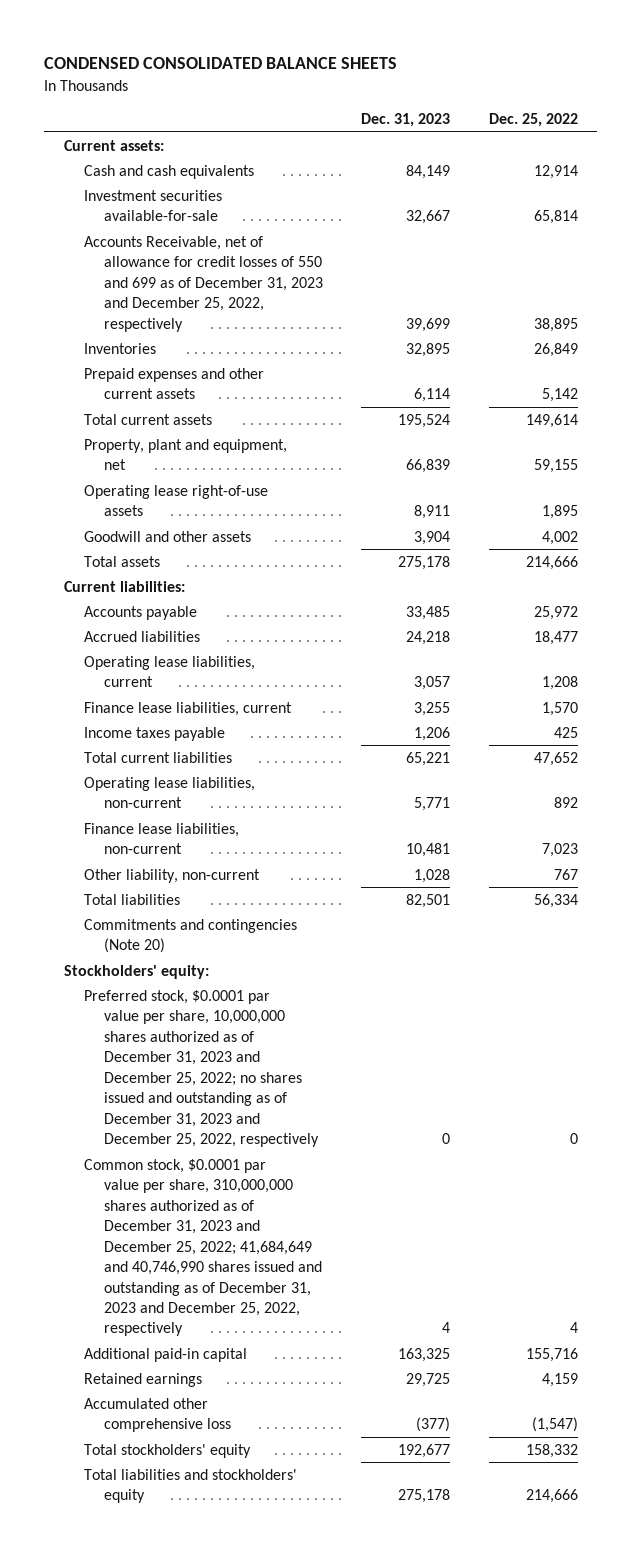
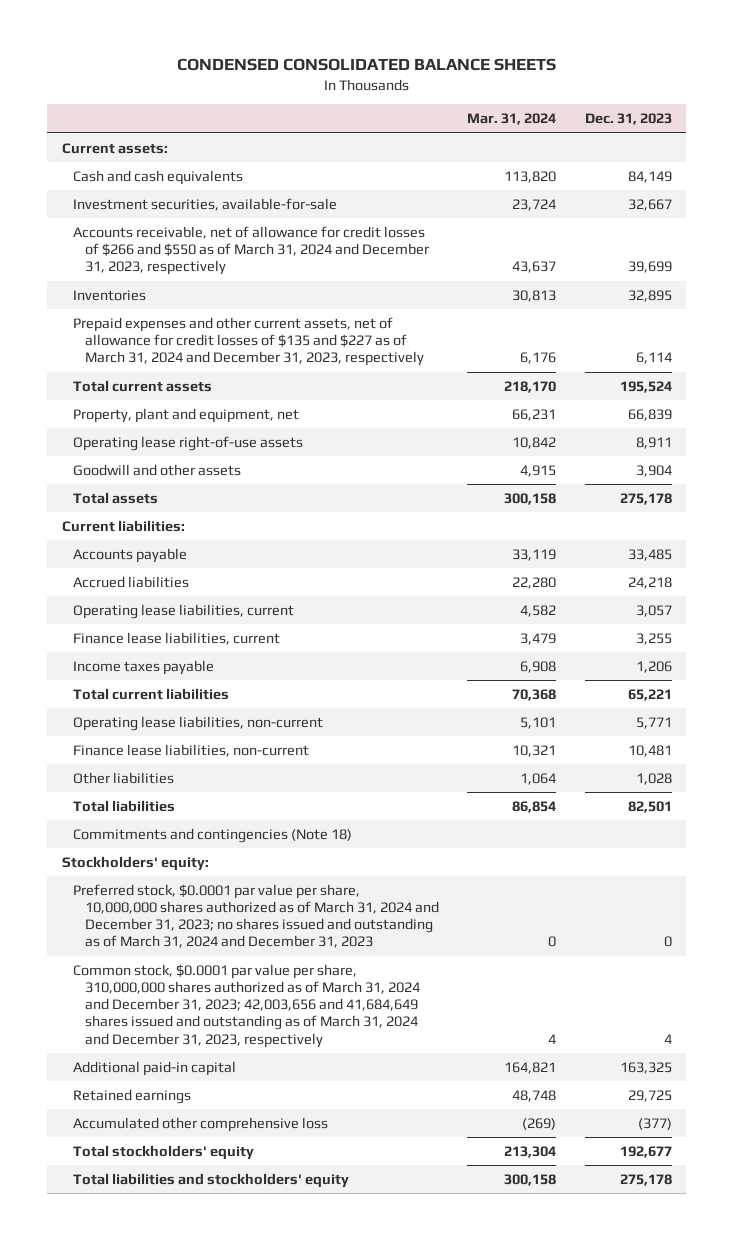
[489,113,579,128] Dec. 25, 2022 -> none
none -> [467,113,557,126] Mar. 31, 2024
[83,189,222,222] Investment securities available-for-sale -> [73,197,338,211] Investment securities, available-for-sale
[83,235,323,332] Accounts Receivable, net of allowance for credit losses of 550 and 699 as of December 31, 2023 and December 25, 2022, respectively -> [73,225,429,276] Accounts receivable, net of allowance for credit losses of $266 and $550 as of March 31, 2024 and December 31, 2023, respectively
[83,367,264,400] Prepaid expenses and other current assets -> [73,316,424,367] Prepaid expenses and other current assets, net of allowance for credit losses of $135 and $227 as of March 31, 2024 and December 31, 2023, respectively
[83,868,260,883] Other liability, non-current -> [73,771,175,784] Other liabilities
[83,918,297,954] Commitments and contingencies (Note 20) -> [73,827,353,843] Commitments and contingencies (Note 18)
[83,989,319,1148] Preferred stock, $0.0001 par value per share, 10,000,000 shares authorized as of December 31, 2023 and December 25, 2022; no shares issued and outstanding as of December 31, 2023 and December 25, 2022, respectively -> [73,883,439,949] Preferred stock, $0.0001 par value per share, 10,000,000 shares authorized as of March 31, 2024 and December 31, 2023; no shares issued and outstanding as of March 31, 2024 and December 31, 2023
[83,1158,322,1337] Common stock, $0.0001 par value per share, 310,000,000 shares authorized as of December 31, 2023 and December 25, 2022; 41,684,649 and 40,746,990 shares issued and outstanding as of December 31, 2023 and December 25, 2022, respectively -> [73,963,420,1048] Common stock, $0.0001 par value per share, 310,000,000 shares authorized as of March 31, 2024 and December 31, 2023; 42,003,656 and 41,684,649 shares issued and outstanding as of March 31, 2024 and December 31, 2023, respectively

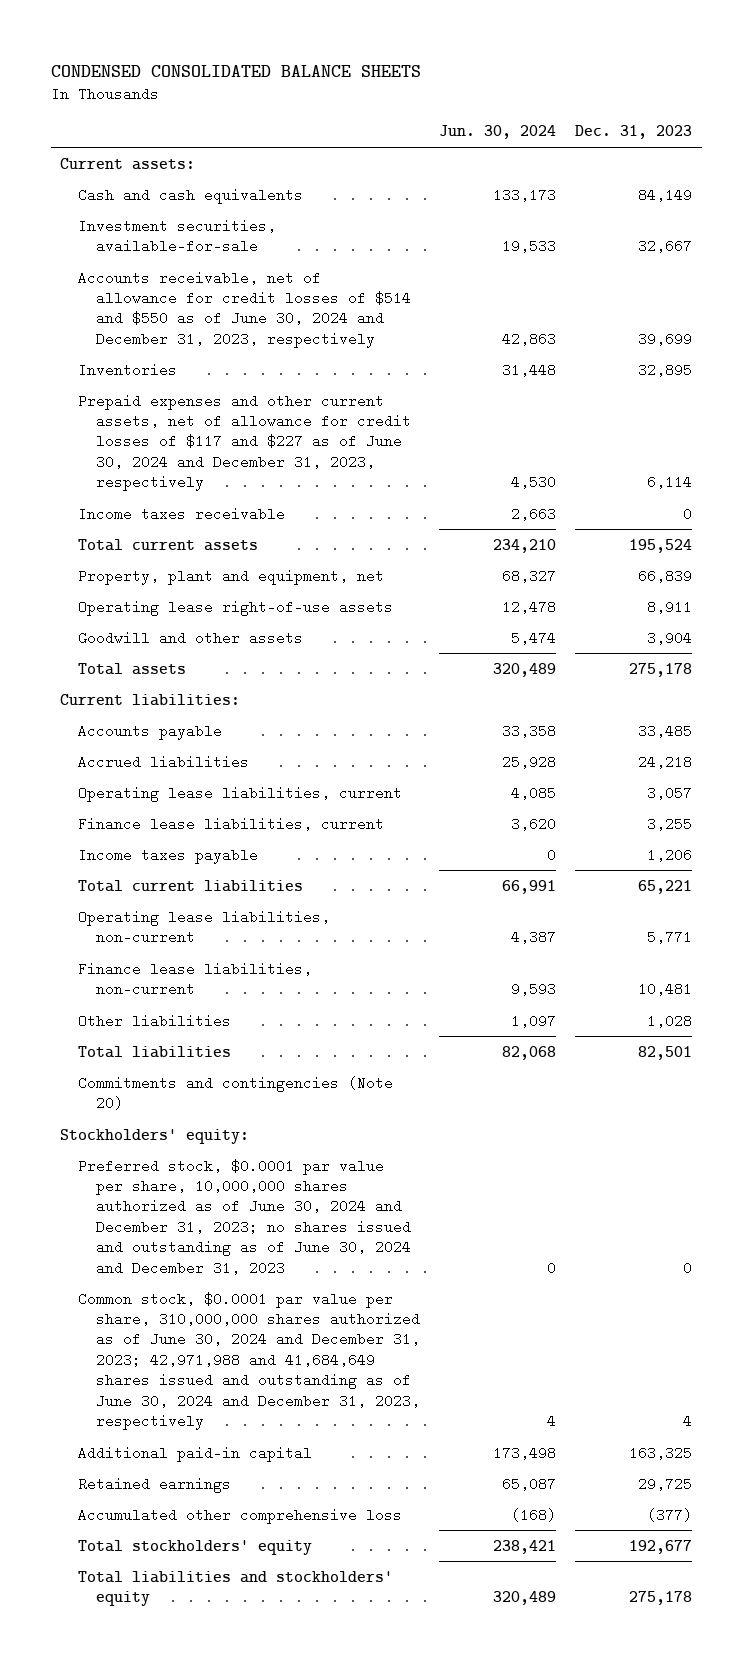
[467,113,557,126] Mar. 31, 2024 -> none
none -> [439,125,557,140] Jun. 30, 2024
[73,225,429,276] Accounts receivable, net of allowance for credit losses of $266 and $550 as of March 31, 2024 and December 31, 2023, respectively -> [78,270,412,348] Accounts receivable, net of allowance for credit losses of $514 and $550 as of June 30, 2024 and December 31, 2023, respectively
[73,316,424,367] Prepaid expenses and other current assets, net of allowance for credit losses of $135 and $227 as of March 31, 2024 and December 31, 2023, respectively -> [78,393,412,492] Prepaid expenses and other current assets, net of allowance for credit losses of $117 and $227 as of June 30, 2024 and December 31, 2023, respectively
none -> [78,506,286,521] Income taxes receivable
[73,827,353,843] Commitments and contingencies (Note 18) -> [78,1075,394,1111] Commitments and contingencies (Note 20)
[73,883,439,949] Preferred stock, $0.0001 par value per share, 10,000,000 shares authorized as of March 31, 2024 and December 31, 2023; no shares issued and outstanding as of March 31, 2024 and December 31, 2023 -> [78,1158,412,1275] Preferred stock, $0.0001 par value per share, 10,000,000 shares authorized as of June 30, 2024 and December 31, 2023; no shares issued and outstanding as of June 30, 2024 and December 31, 2023
[73,963,420,1048] Common stock, $0.0001 par value per share, 310,000,000 shares authorized as of March 31, 2024 and December 31, 2023; 42,003,656 and 41,684,649 shares issued and outstanding as of March 31, 2024 and December 31, 2023, respectively -> [78,1291,421,1430] Common stock, $0.0001 par value per share, 310,000,000 shares authorized as of June 30, 2024 and December 31, 2023; 42,971,988 and 41,684,649 shares issued and outstanding as of June 30, 2024 and December 31, 2023, respectively

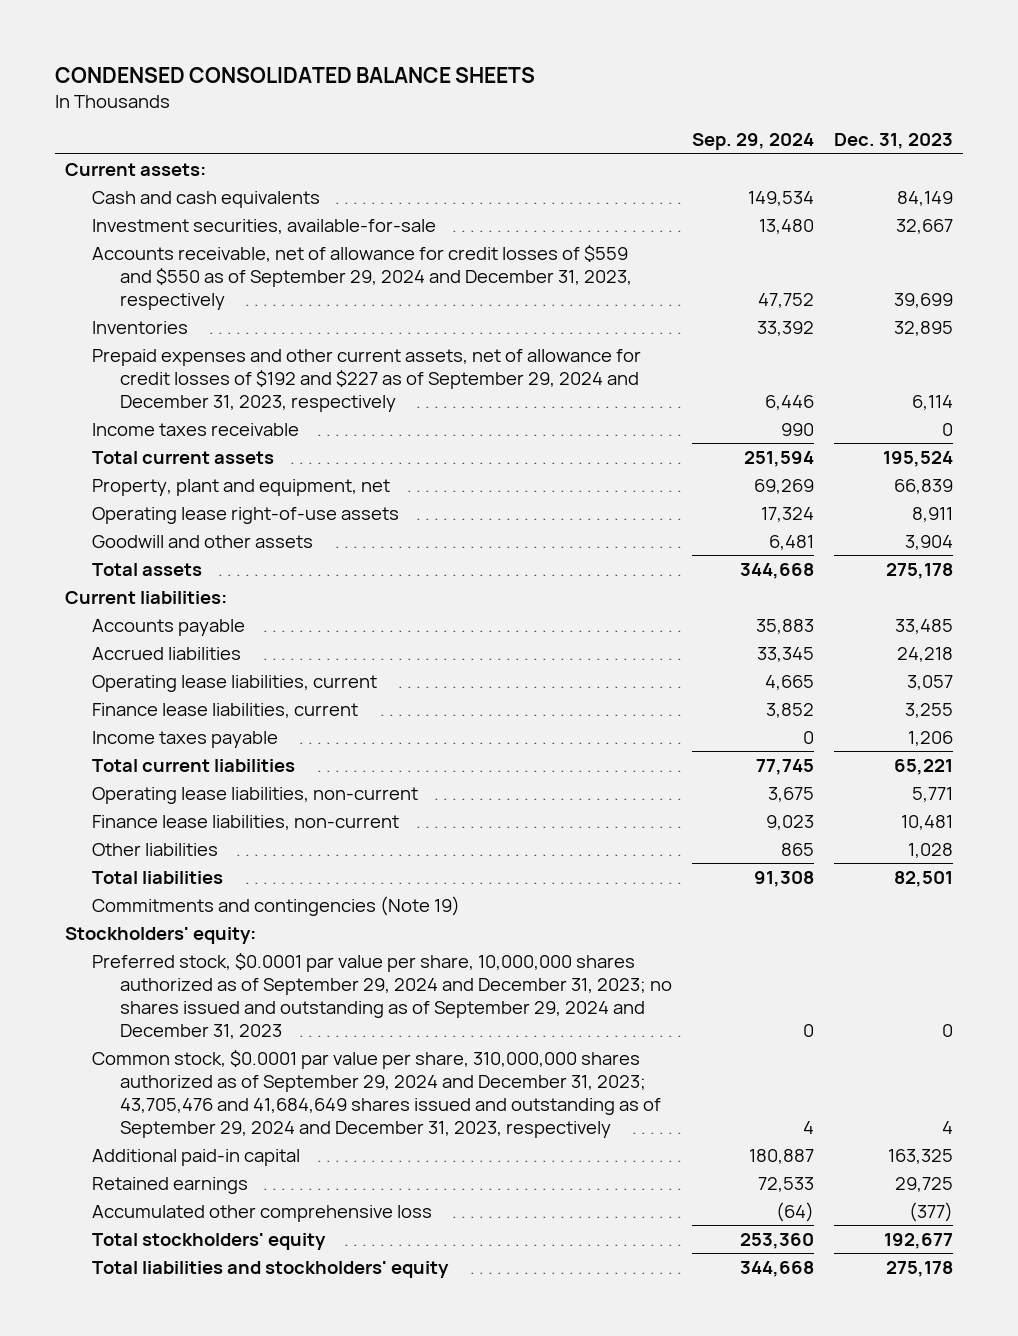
[439,125,557,140] Jun. 30, 2024 -> none
none -> [692,133,815,151] Sep. 29, 2024
[78,270,412,348] Accounts receivable, net of allowance for credit losses of $514 and $550 as of June 30, 2024 and December 31, 2023, respectively -> [92,244,633,310] Accounts receivable, net of allowance for credit losses of $559 and $550 as of September 29, 2024 and December 31, 2023, respectively
[78,393,412,492] Prepaid expenses and other current assets, net of allowance for credit losses of $117 and $227 as of June 30, 2024 and December 31, 2023, respectively -> [92,348,642,412] Prepaid expenses and other current assets, net of allowance for credit losses of $192 and $227 as of September 29, 2024 and December 31, 2023, respectively
[78,1075,394,1111] Commitments and contingencies (Note 20) -> [92,895,461,916] Commitments and contingencies (Note 19)
[78,1158,412,1275] Preferred stock, $0.0001 par value per share, 10,000,000 shares authorized as of June 30, 2024 and December 31, 2023; no shares issued and outstanding as of June 30, 2024 and December 31, 2023 -> [92,952,673,1039] Preferred stock, $0.0001 par value per share, 10,000,000 shares authorized as of September 29, 2024 and December 31, 2023; no shares issued and outstanding as of September 29, 2024 and December 31, 2023
[78,1291,421,1430] Common stock, $0.0001 par value per share, 310,000,000 shares authorized as of June 30, 2024 and December 31, 2023; 42,971,988 and 41,684,649 shares issued and outstanding as of June 30, 2024 and December 31, 2023, respectively -> [92,1049,662,1138] Common stock, $0.0001 par value per share, 310,000,000 shares authorized as of September 29, 2024 and December 31, 2023; 43,705,476 and 41,684,649 shares issued and outstanding as of September 29, 2024 and December 31, 2023, respectively

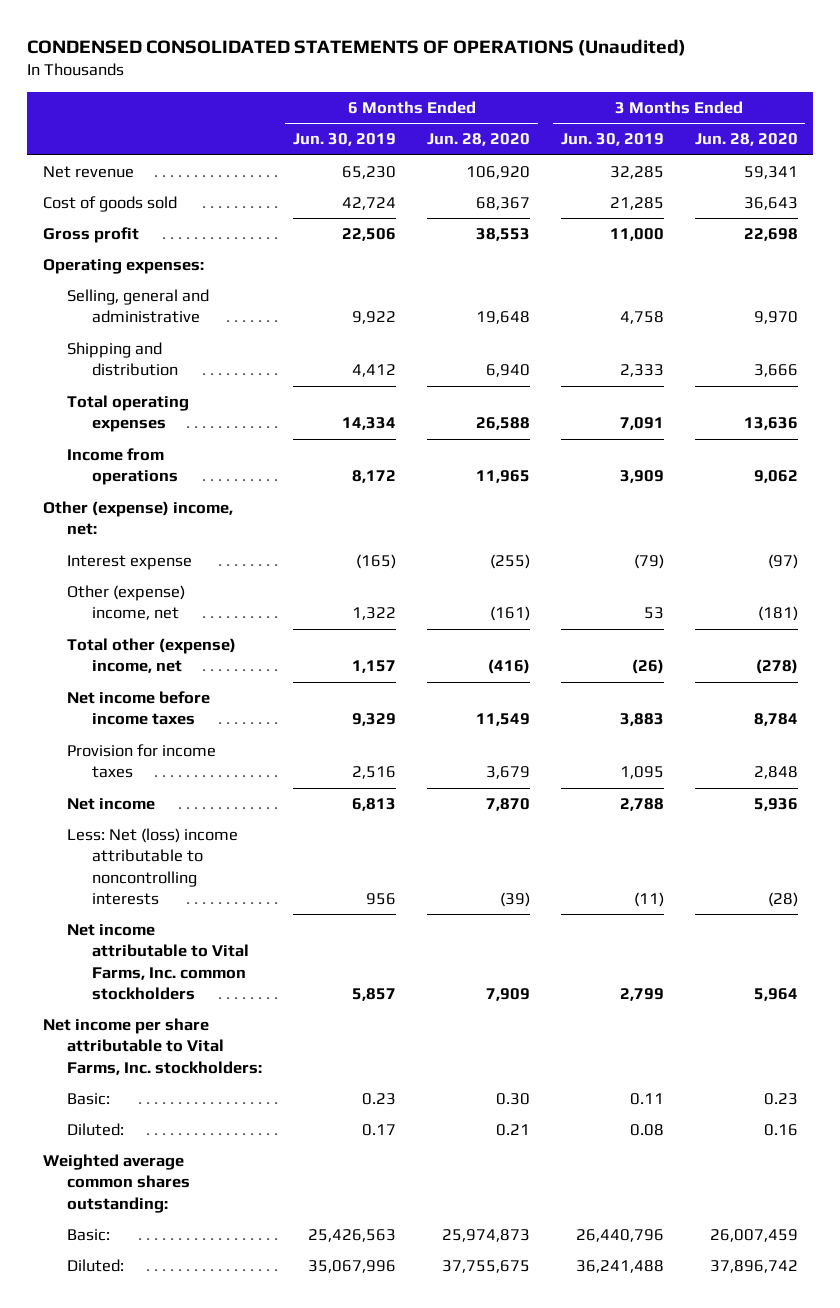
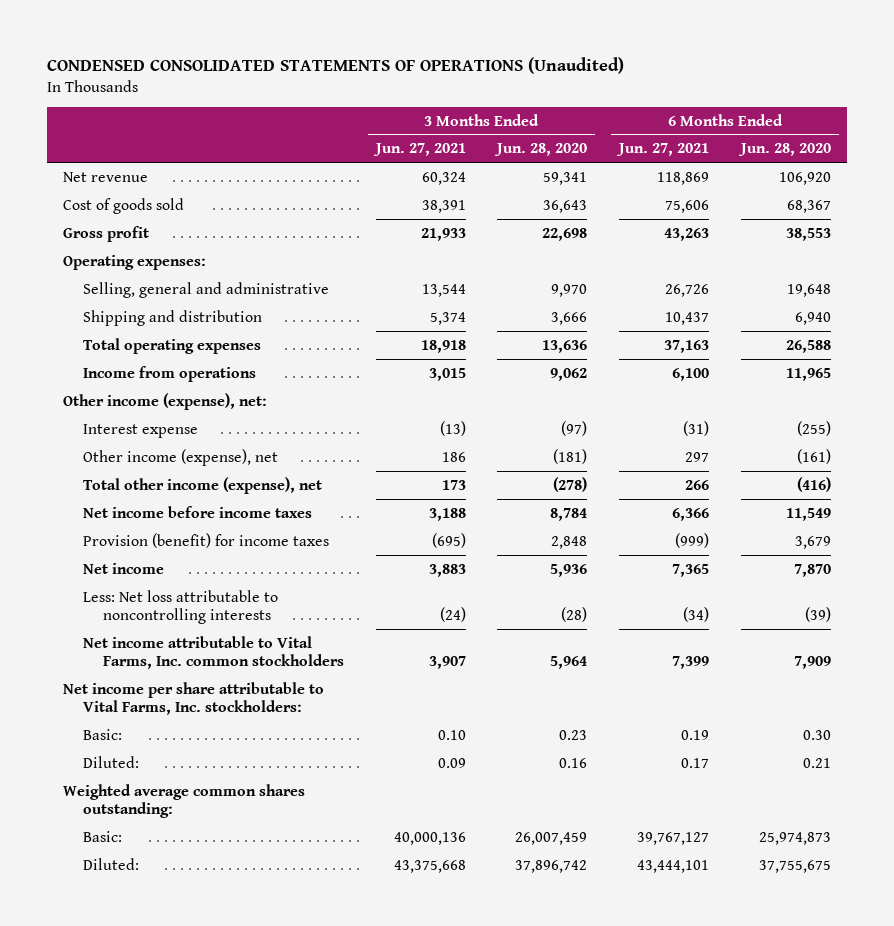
[293,133,397,147] Jun. 30, 2019 -> none
[560,133,664,147] Jun. 30, 2019 -> none
none -> [372,143,466,157] Jun. 27, 2021
none -> [616,143,710,157] Jun. 27, 2021
[42,501,233,536] Other (expense) income, net: -> [62,392,267,410] Other income (expense), net:
[67,585,186,621] Other (expense) income, net -> [82,448,278,466] Other income (expense), net
[67,638,237,674] Total other (expense) income, net -> [82,476,322,494] Total other income (expense), net
[67,744,217,779] Provision for income taxes -> [82,532,329,548] Provision (benefit) for income taxes
[67,828,239,905] Less: Net (loss) income attributable to noncontrolling interests -> [82,589,278,624] Less: Net loss attributable to noncontrolling interests

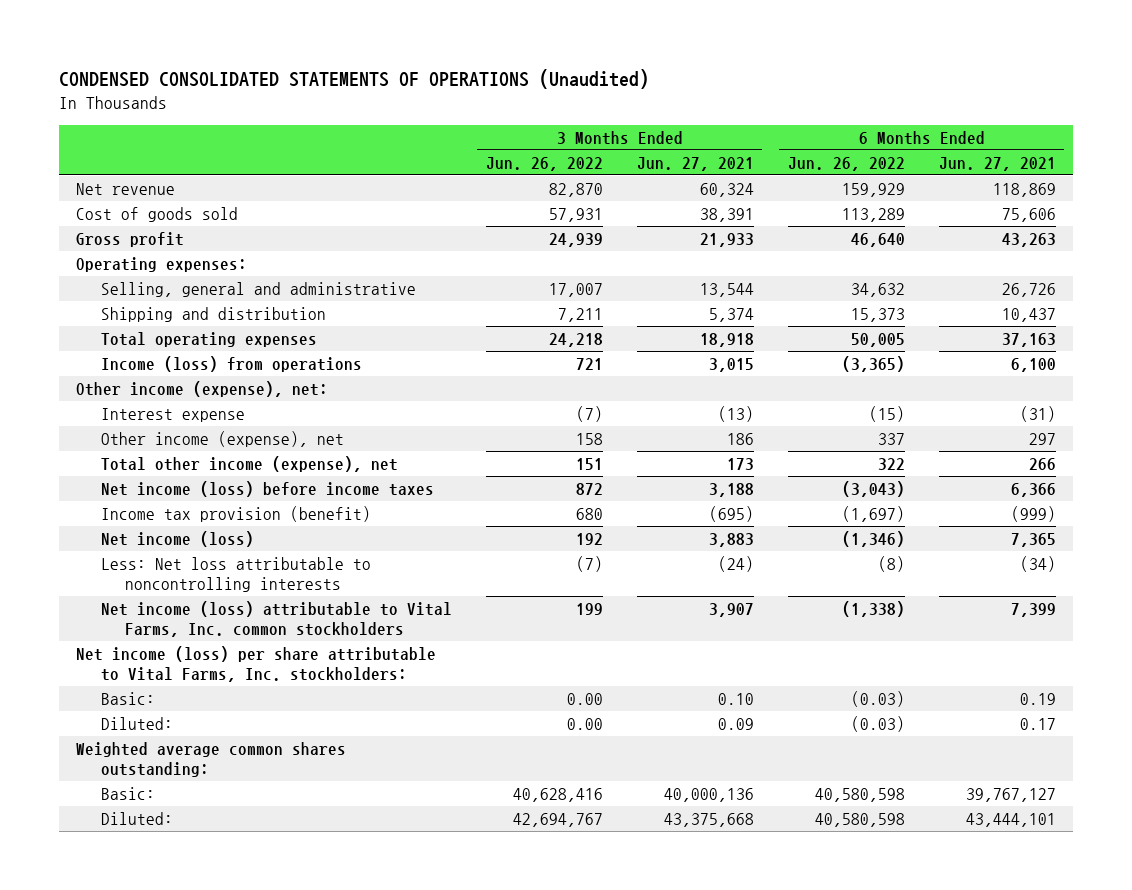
[494,143,588,157] Jun. 28, 2020 -> none
[738,143,832,157] Jun. 28, 2020 -> none
none -> [485,156,603,171] Jun. 26, 2022
none -> [787,156,905,171] Jun. 26, 2022
[82,365,256,382] Income from operations -> [100,355,362,372] Income (loss) from operations
[82,505,312,518] Net income before income taxes -> [100,480,434,497] Net income (loss) before income taxes
[82,532,329,548] Provision (benefit) for income taxes -> [100,505,371,522] Income tax provision (benefit)
[82,562,164,574] Net income -> [100,530,254,547] Net income (loss)
[82,635,344,669] Net income attributable to Vital Farms, Inc. common stockholders -> [100,600,452,638] Net income (loss) attributable to Vital Farms, Inc. common stockholders
[62,681,324,715] Net income per share attributable to Vital Farms, Inc. stockholders: -> [76,645,437,683] Net income (loss) per share attributable to Vital Farms, Inc. stockholders:

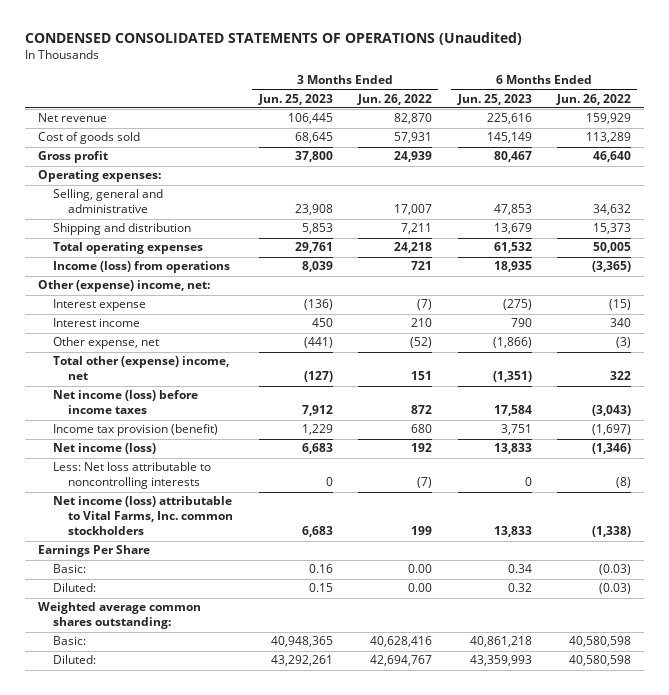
[636,156,754,171] Jun. 27, 2021 -> none
[938,156,1056,171] Jun. 27, 2021 -> none
none -> [257,93,333,105] Jun. 25, 2023
none -> [456,93,532,105] Jun. 25, 2023
[76,380,329,397] Other income (expense), net: -> [37,280,210,293] Other (expense) income, net:
none -> [52,318,140,328] Interest income
[100,430,344,447] Other income (expense), net -> [52,337,159,350] Other expense, net
[575,432,603,445] 158 -> [410,337,433,349] (52)
[877,432,905,445] 337 -> [616,337,632,349] (3)
[100,455,398,472] Total other income (expense), net -> [52,356,229,381] Total other (expense) income, net
[76,645,437,683] Net income (loss) per share attributable to Vital Farms, Inc. stockholders: -> none
none -> [37,545,150,558] Earnings Per Share

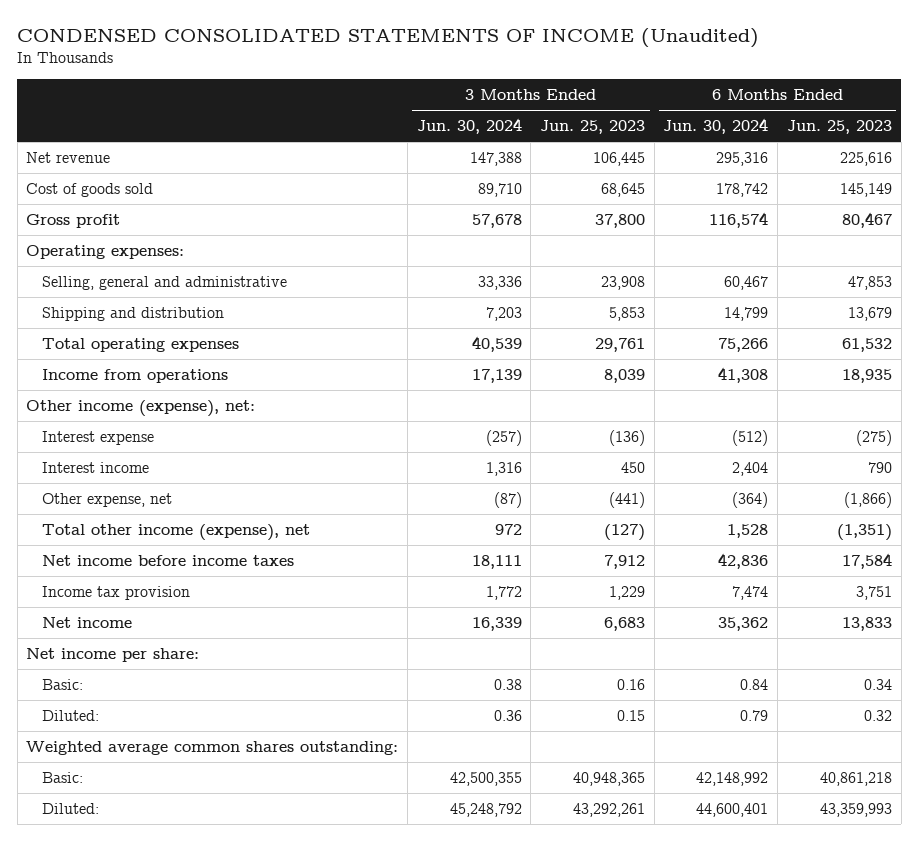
[25,32,523,46] CONDENSED CONSOLIDATED STATEMENTS OF OPERATIONS (Unaudited) -> [17,27,760,48] CONDENSED CONSOLIDATED STATEMENTS OF INCOME (Unaudited)
[357,93,433,105] Jun. 26, 2022 -> none
[556,93,632,105] Jun. 26, 2022 -> none
none -> [416,118,522,135] Jun. 30, 2024
none -> [663,118,769,135] Jun. 30, 2024
[52,261,230,274] Income (loss) from operations -> [41,368,228,383] Income from operations
[37,280,210,293] Other (expense) income, net: -> [26,399,256,417] Other income (expense), net:
[52,462,211,490] Less: Net loss attributable to noncontrolling interests -> none
[52,496,234,536] Net income (loss) attributable to Vital Farms, Inc. common stockholders -> none
[52,356,229,381] Total other (expense) income, net -> [41,523,310,541] Total other income (expense), net
[52,390,198,415] Net income (loss) before income taxes -> [41,554,294,566] Net income before income taxes
[52,424,218,437] Income tax provision (benefit) -> [41,585,190,600] Income tax provision
[52,443,156,455] Net income (loss) -> [41,616,132,628] Net income
[37,545,150,558] Earnings Per Share -> [26,647,200,662] Net income per share:

